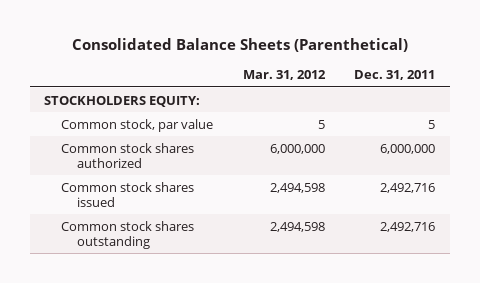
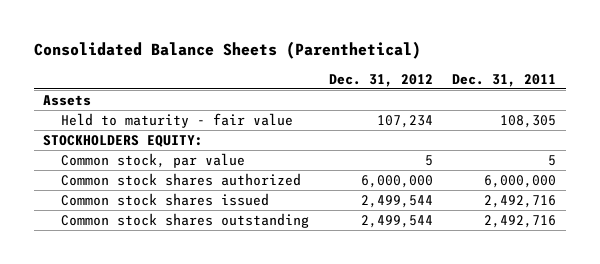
[242,70,326,81] Mar. 31, 2012 -> none
none -> [328,73,433,87] Dec. 31, 2012
none -> [43,94,92,106] Assets
none -> [60,112,293,128] Held to maturity - fair value

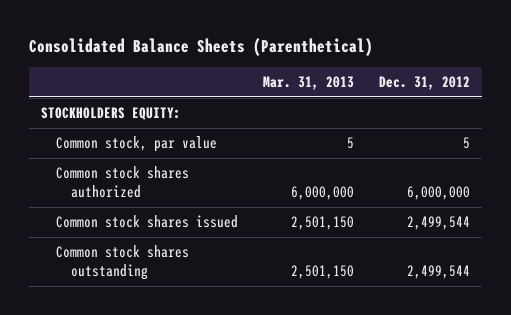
[452,73,557,87] Dec. 31, 2011 -> none
none -> [262,75,354,90] Mar. 31, 2013
[43,94,92,106] Assets -> none
[60,112,293,128] Held to maturity - fair value -> none

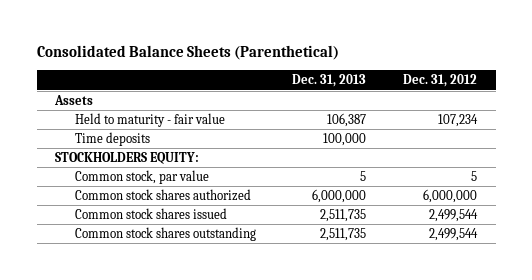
[262,75,354,90] Mar. 31, 2013 -> none
none -> [292,74,367,88] Dec. 31, 2013
none -> [54,95,94,106] Assets
none -> [74,113,225,128] Held to maturity - fair value
none -> [74,132,150,147] Time deposits

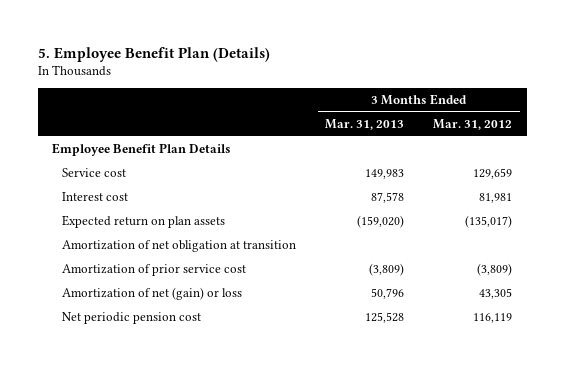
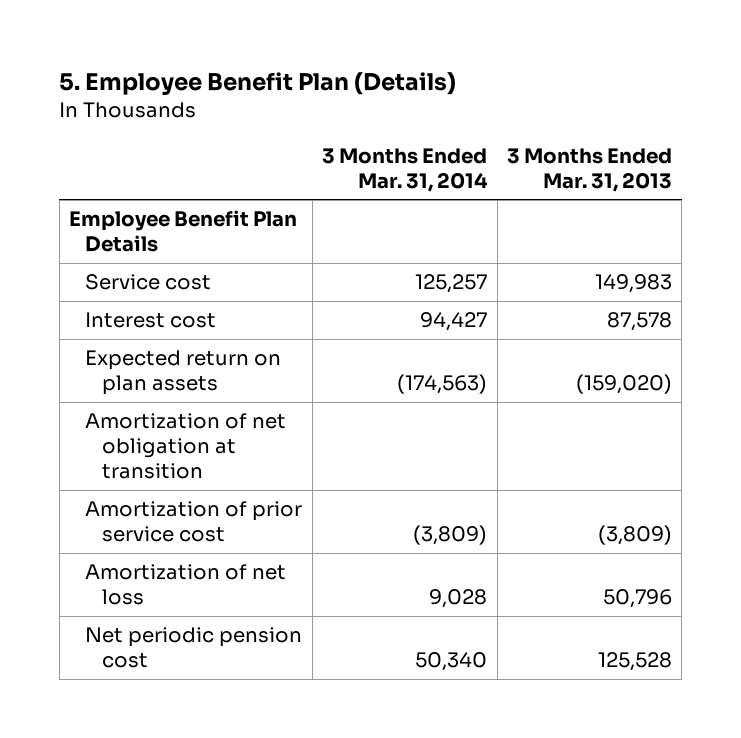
[433,118,513,130] Mar. 31, 2012 -> none
none -> [322,147,489,192] 3 Months Ended Mar. 31, 2014
[62,287,243,301] Amortization of net (gain) or loss -> [85,564,287,606] Amortization of net loss

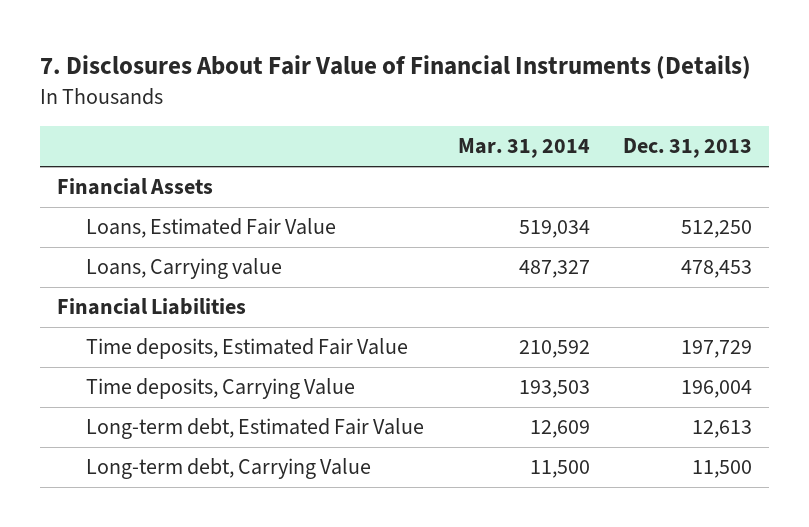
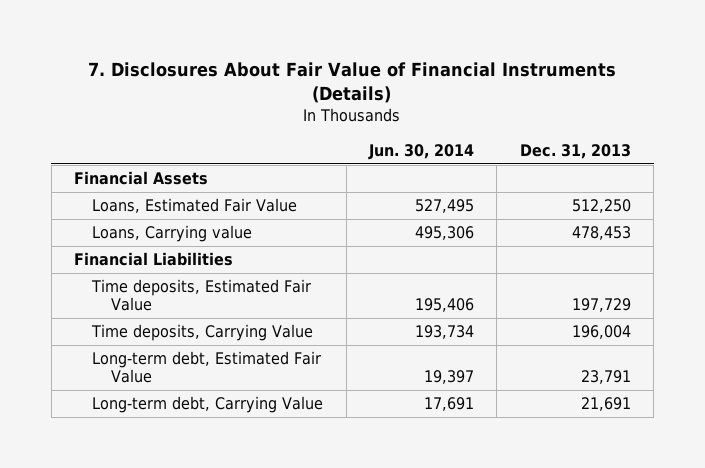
[457,138,590,159] Mar. 31, 2014 -> none
none -> [368,144,475,161] Jun. 30, 2014
[692,420,753,439] 12,613 -> [580,370,631,385] 23,791
[692,460,753,479] 11,500 -> [580,397,631,412] 21,691

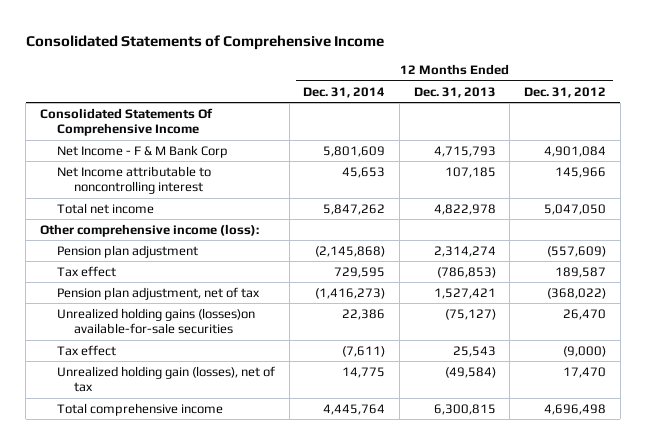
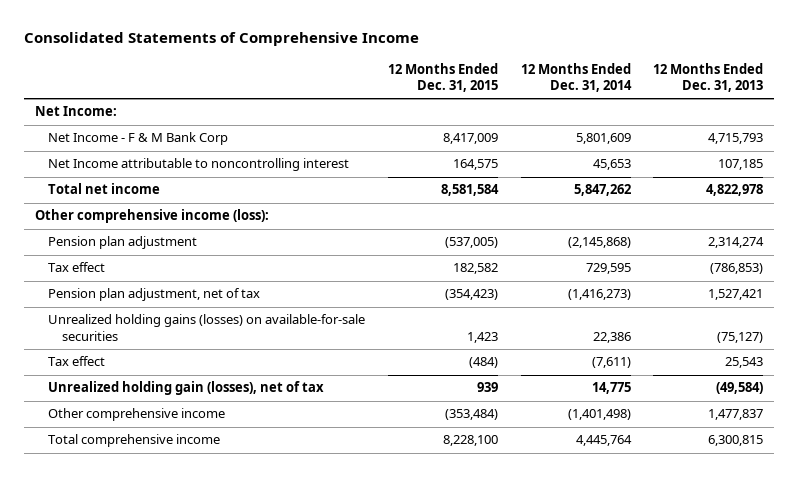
[524,86,607,98] Dec. 31, 2012 -> none
none -> [387,62,498,93] 12 Months Ended Dec. 31, 2015
[39,107,213,137] Consolidated Statements Of Comprehensive Income -> none
none -> [34,106,117,117] Net Income:
[57,307,256,335] Unrealized holding gains (losses)on available-for-sale securities -> [48,314,366,341] Unrealized holding gains (losses) on available-for-sale securities
none -> [48,408,226,422] Other comprehensive income

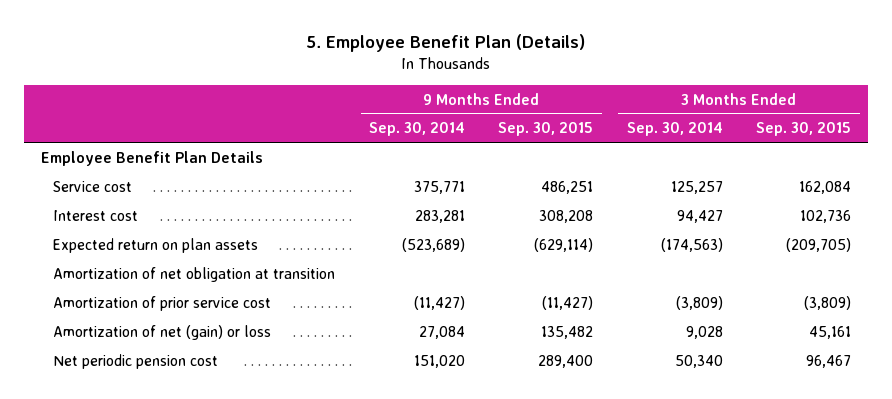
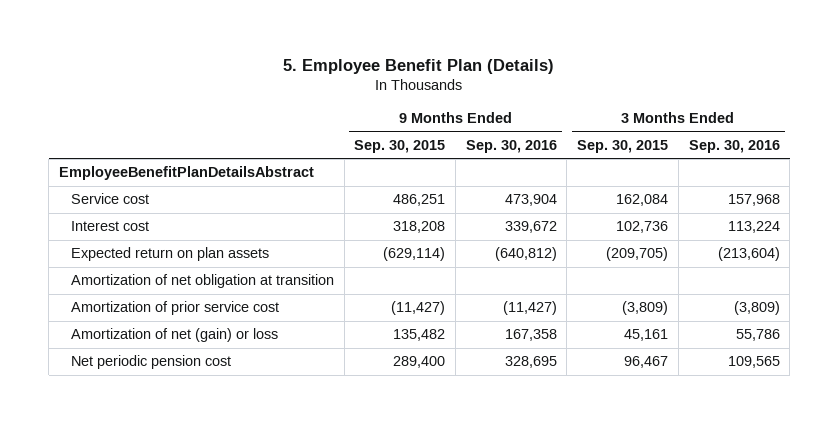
[368,122,465,137] Sep. 30, 2014 -> none
[626,122,723,137] Sep. 30, 2014 -> none
none -> [465,139,557,153] Sep. 30, 2016
none -> [688,139,780,153] Sep. 30, 2016
[40,150,263,166] Employee Benefit Plan Details -> [59,166,315,181] EmployeeBenefitPlanDetailsAbstract
[539,209,594,223] 308,208 -> [393,221,446,234] 318,208

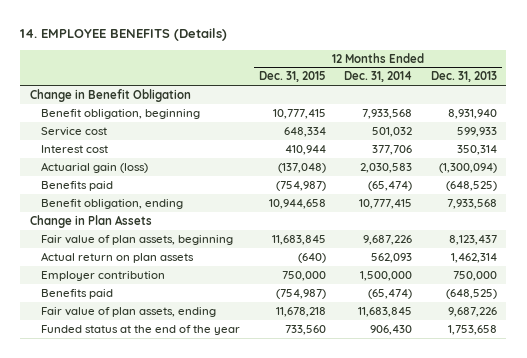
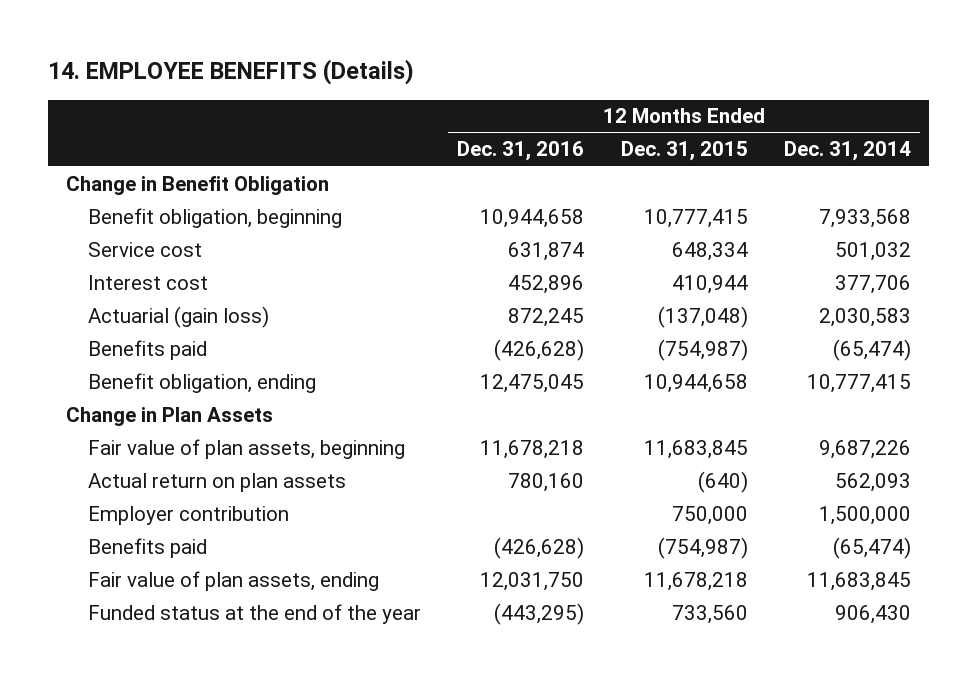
[430,71,497,83] Dec. 31, 2013 -> none
none -> [457,141,585,162] Dec. 31, 2016
[40,161,148,173] Actuarial gain (loss) -> [88,305,270,328] Actuarial (gain loss)

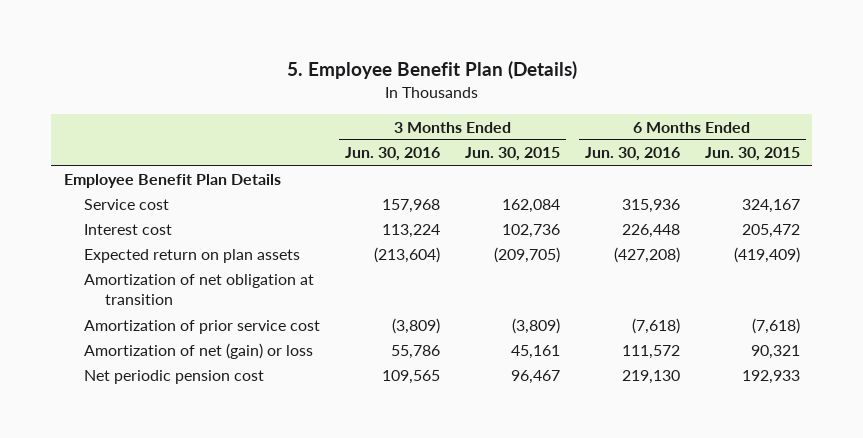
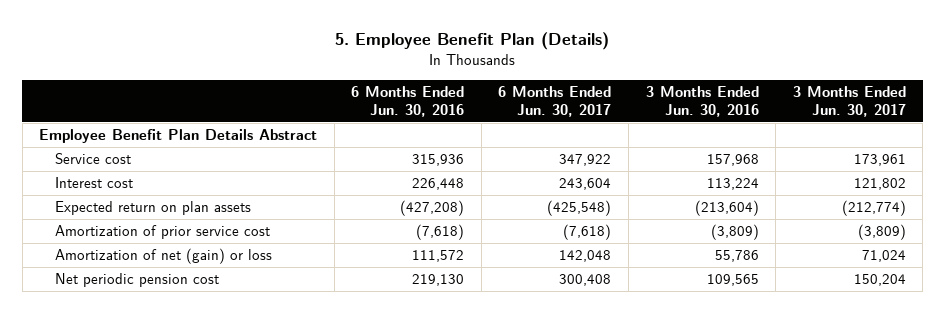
[464,147,560,162] Jun. 30, 2015 -> none
[704,147,800,162] Jun. 30, 2015 -> none
none -> [498,86,612,117] 6 Months Ended Jun. 30, 2017
none -> [792,86,906,117] 3 Months Ended Jun. 30, 2017
[63,173,281,188] Employee Benefit Plan Details -> [39,129,318,144] Employee Benefit Plan Details Abstract
[84,273,315,305] Amortization of net obligation at transition -> none

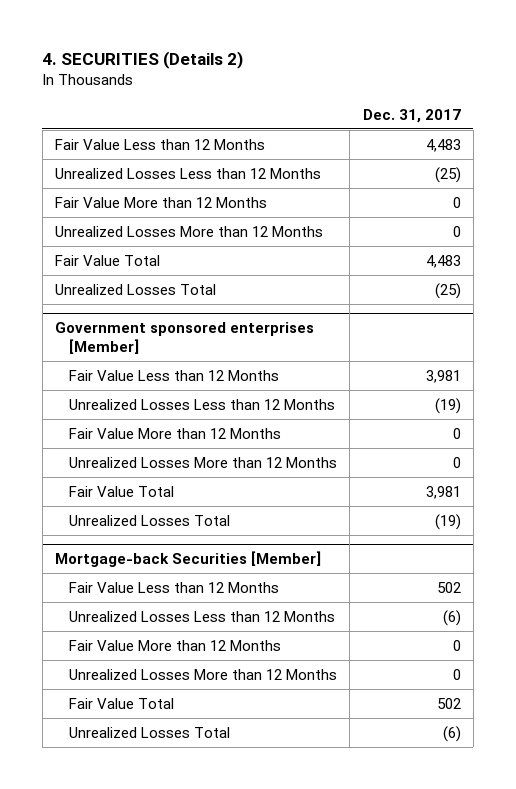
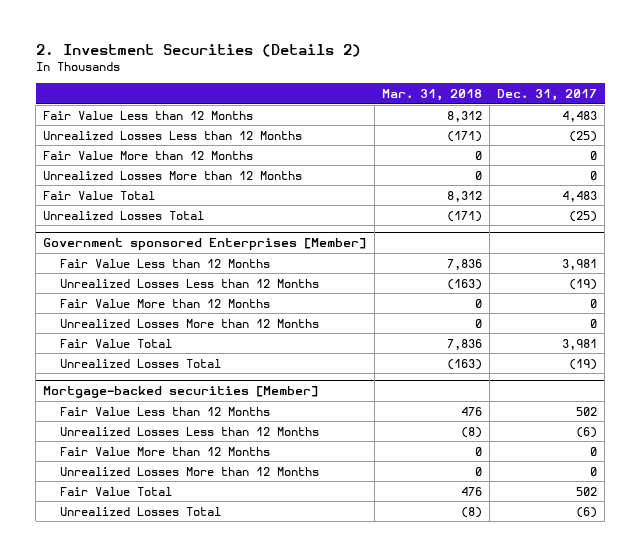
[42,51,244,70] 4. SECURITIES (Details 2) -> [35,43,361,57] 2. Investment Securities (Details 2)
none -> [381,89,482,102] Mar. 31, 2018
[55,322,315,354] Government sponsored enterprises [Member] -> [43,238,367,251] Government sponsored Enterprises [Member]
[55,551,322,568] Mortgage-back Securities [Member] -> [43,386,319,399] Mortgage-backed securities [Member]

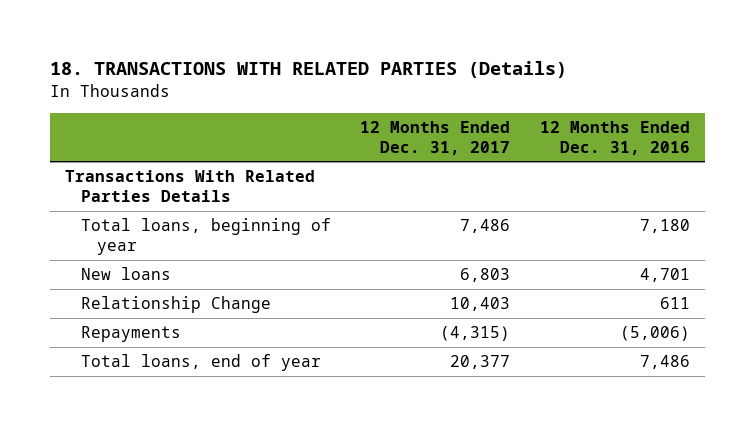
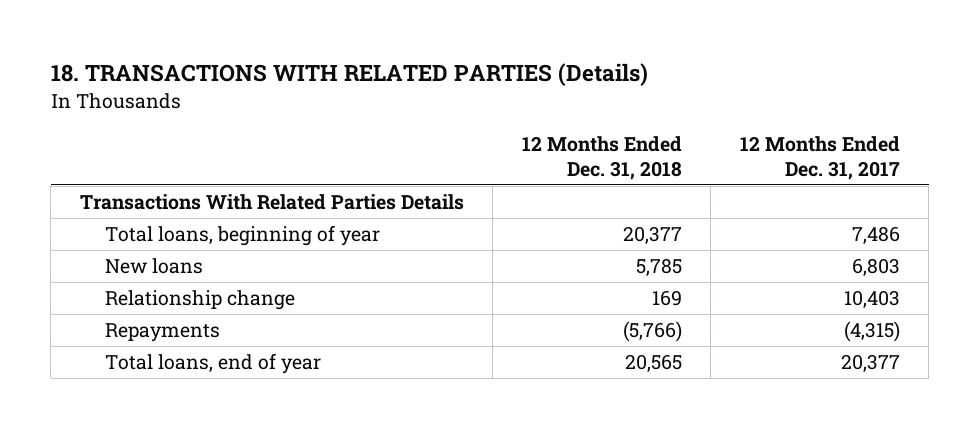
[539,120,690,155] 12 Months Ended Dec. 31, 2016 -> none
none -> [521,135,682,180] 12 Months Ended Dec. 31, 2018
[80,296,271,314] Relationship Change -> [105,290,296,311] Relationship change

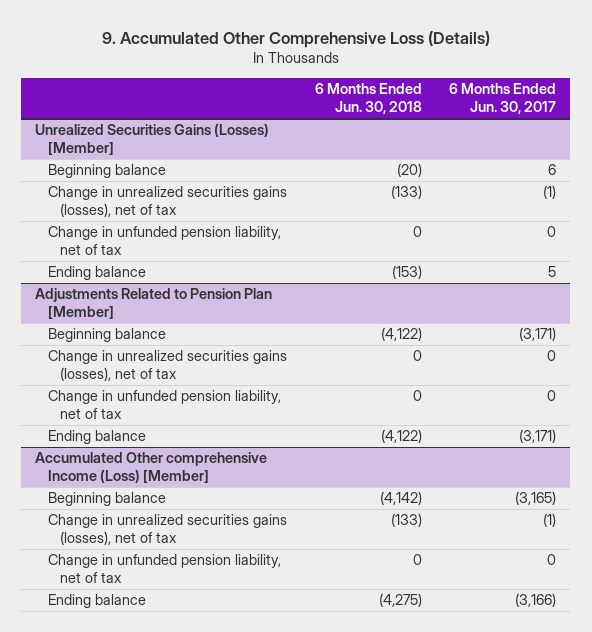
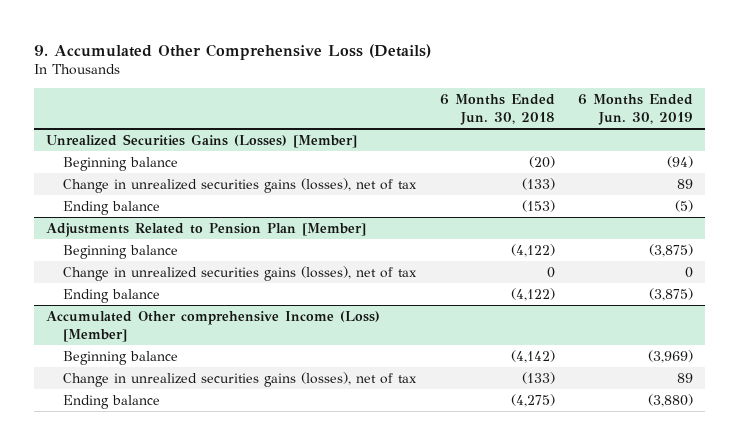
[449,83,557,115] 6 Months Ended Jun. 30, 2017 -> none
none -> [578,94,694,125] 6 Months Ended Jun. 30, 2019
[47,226,281,256] Change in unfunded pension liability, net of tax -> none
[47,390,281,420] Change in unfunded pension liability, net of tax -> none
[47,554,281,584] Change in unfunded pension liability, net of tax -> none

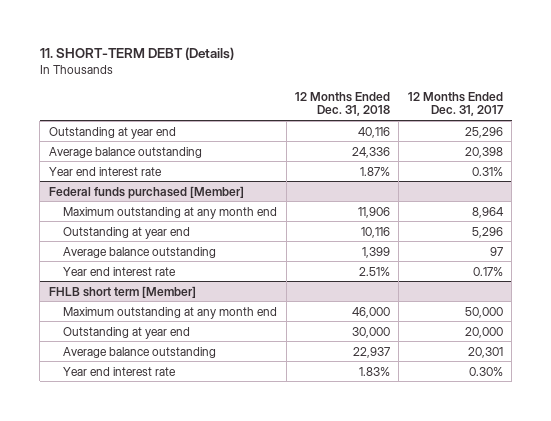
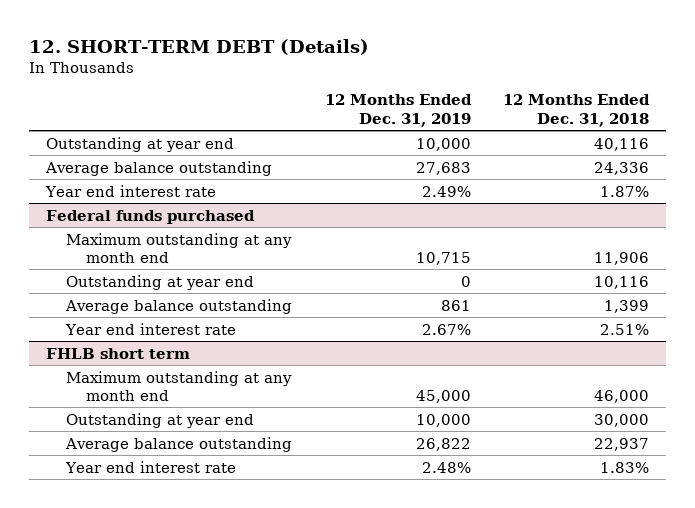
[39,47,234,61] 11. SHORT-TERM DEBT (Details) -> [29,38,370,55] 12. SHORT-TERM DEBT (Details)
[407,91,504,117] 12 Months Ended Dec. 31, 2017 -> none
none -> [324,94,472,127] 12 Months Ended Dec. 31, 2019
[48,185,244,199] Federal funds purchased [Member] -> [45,209,255,224] Federal funds purchased
[48,285,196,298] FHLB short term [Member] -> [45,347,190,359] FHLB short term

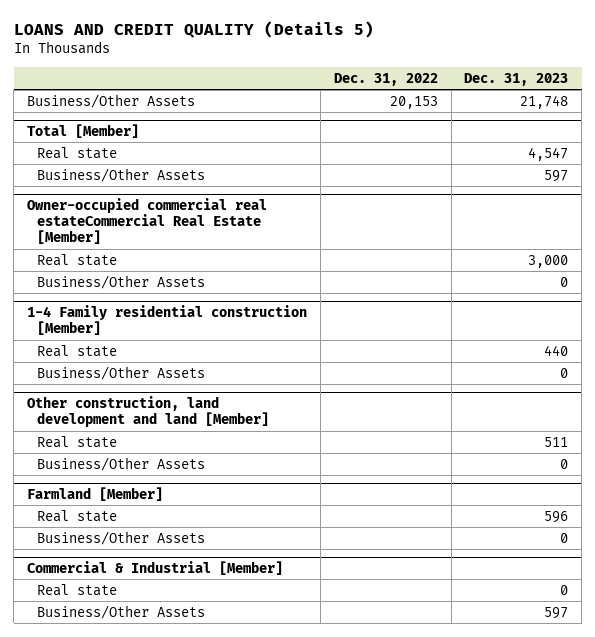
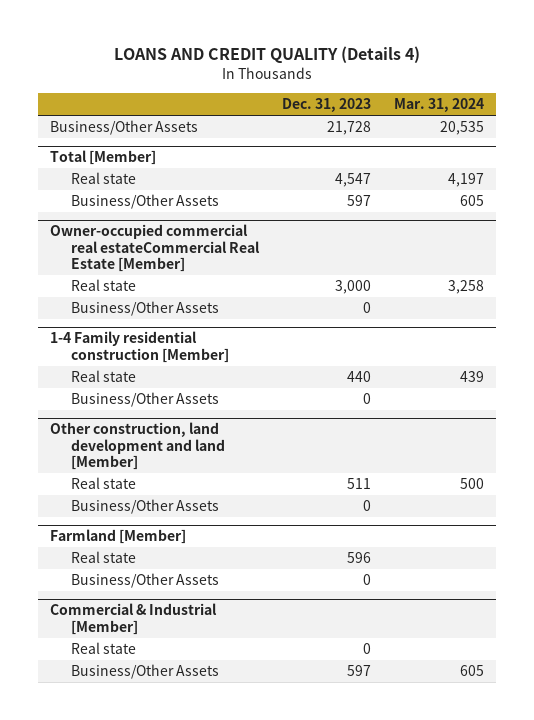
[13,20,374,38] LOANS AND CREDIT QUALITY (Details 5) -> [113,46,420,64] LOANS AND CREDIT QUALITY (Details 4)
[333,73,438,87] Dec. 31, 2022 -> none
none -> [394,98,485,113] Mar. 31, 2024
[520,94,569,109] 21,748 -> [327,121,372,136] 21,728

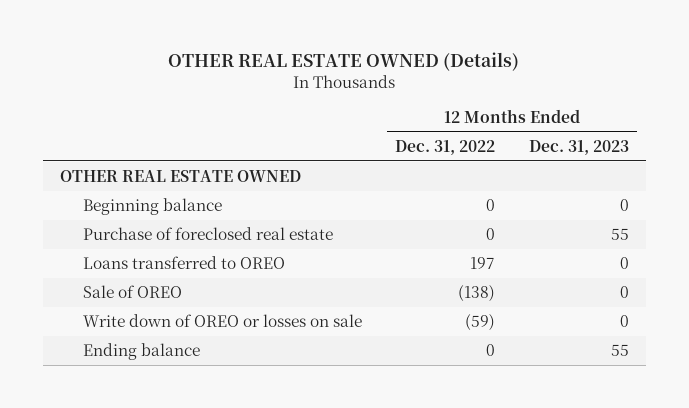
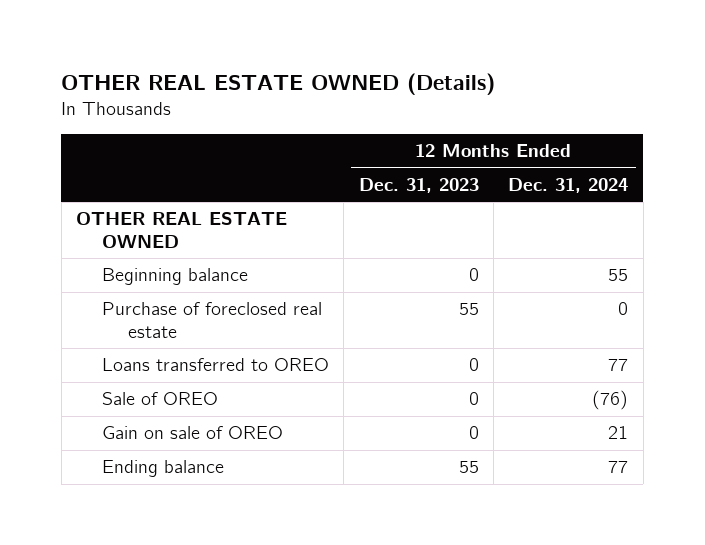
[395,139,496,155] Dec. 31, 2022 -> none
none -> [508,178,629,194] Dec. 31, 2024
[82,313,362,327] Write down of OREO or losses on sale -> [101,426,283,440] Gain on sale of OREO

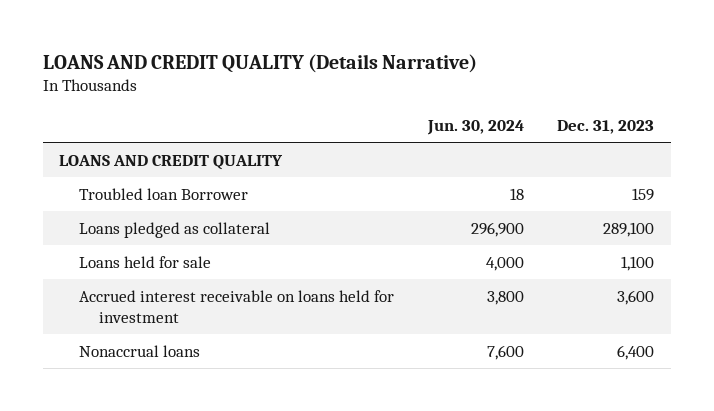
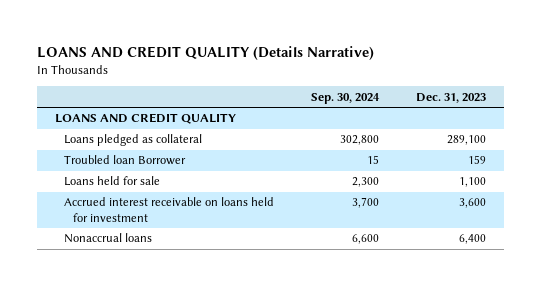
[426,119,524,135] Jun. 30, 2024 -> none
none -> [311,92,381,104] Sep. 30, 2024
[79,187,249,200] Troubled loan Borrower -> [64,155,187,166] Troubled loan Borrower

